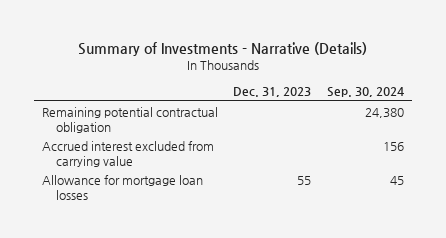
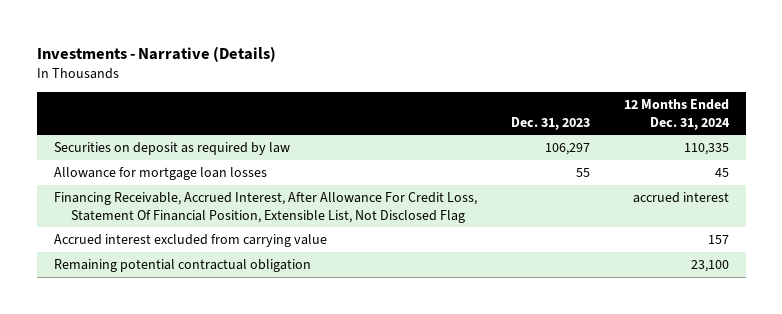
[77,41,367,56] Summary of Investments - Narrative (Details) -> [36,45,276,62] Investments - Narrative (Details)
[327,87,405,98] Sep. 30, 2024 -> none
none -> [623,98,730,130] 12 Months Ended Dec. 31, 2024
none -> [53,141,290,155] Securities on deposit as required by law
none -> [53,191,477,223] Financing Receivable, Accrued Interest, After Allowance For Credit Loss, Statement Of Financial Position, Extensible List, Not Disclosed Flag
[41,140,214,167] Accrued interest excluded from carrying value -> [53,233,327,247] Accrued interest excluded from carrying value
[41,106,218,133] Remaining potential contractual obligation -> [53,258,311,272] Remaining potential contractual obligation

